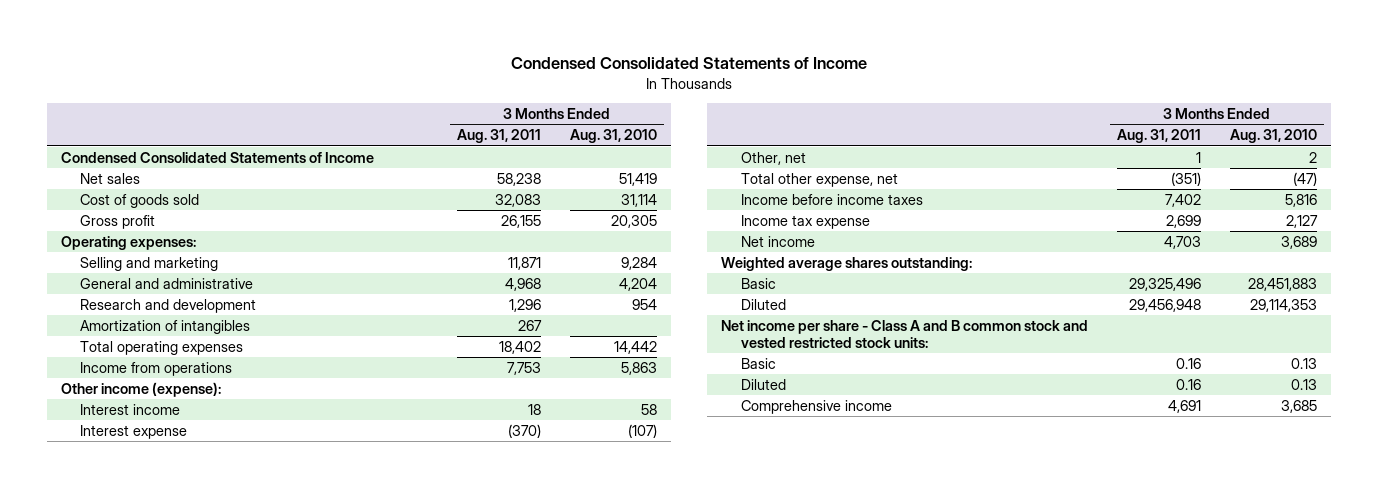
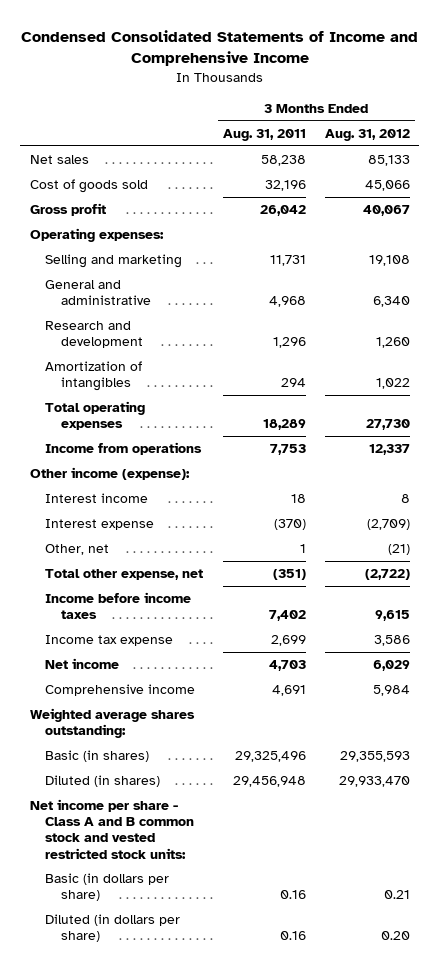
[510,57,867,70] Condensed Consolidated Statements of Income -> [20,29,418,67] Condensed Consolidated Statements of Income and Comprehensive Income
[569,129,657,144] Aug. 31, 2010 -> none
none -> [324,128,410,141] Aug. 31, 2012
[60,151,374,163] Condensed Consolidated Statements of Income -> none
[494,193,541,207] 32,083 -> [264,180,306,192] 32,196
[500,214,541,228] 26,155 -> [259,205,306,217] 26,042
[507,256,541,270] 11,871 -> [269,255,306,267] 11,731
[517,319,542,331] 267 -> [280,378,306,388] 294
[498,340,541,354] 18,402 -> [262,419,306,431] 18,289
[740,399,892,414] Comprehensive income -> [45,684,196,697] Comprehensive income
[740,277,776,289] Basic -> [45,750,150,763] Basic (in shares)
[740,298,786,310] Diluted -> [45,775,161,788] Diluted (in shares)
[740,357,776,369] Basic -> [45,873,170,902] Basic (in dollars per share)
[740,378,786,390] Diluted -> [45,914,181,943] Diluted (in dollars per share)

